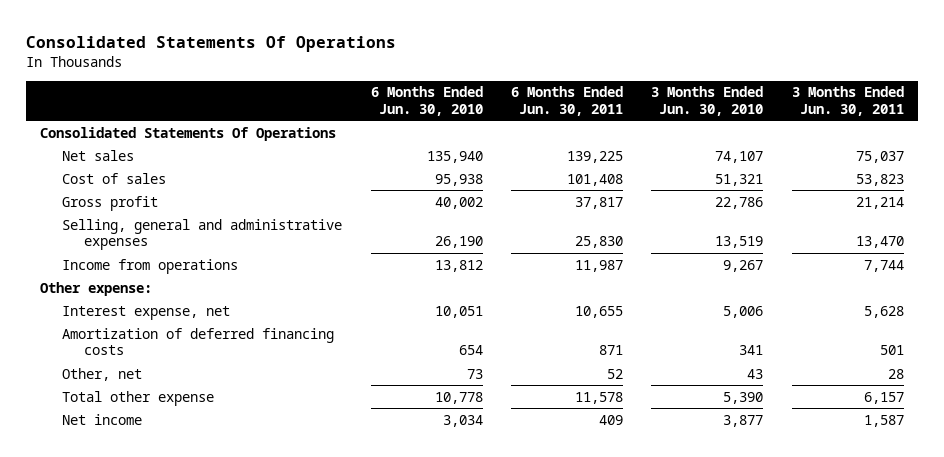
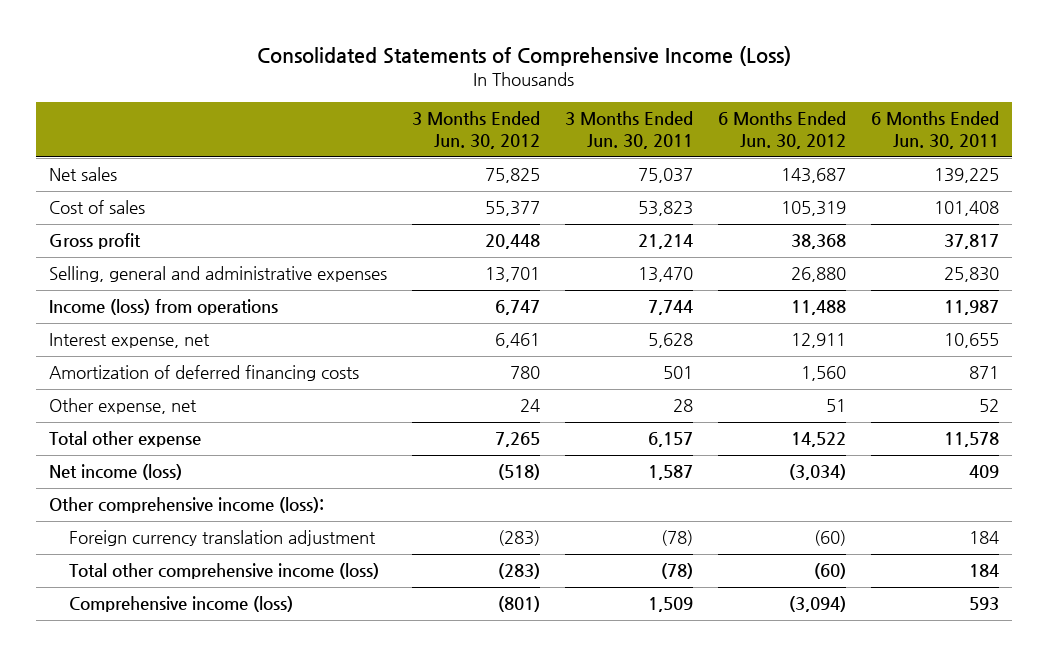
[26,35,397,52] Consolidated Statements Of Operations -> [256,46,791,67] Consolidated Statements of Comprehensive Income (Loss)
[370,86,483,116] 6 Months Ended Jun. 30, 2010 -> none
[651,86,764,116] 3 Months Ended Jun. 30, 2010 -> none
none -> [411,111,540,150] 3 Months Ended Jun. 30, 2012
none -> [717,111,846,150] 6 Months Ended Jun. 30, 2012
[40,126,337,141] Consolidated Statements Of Operations -> none
[40,281,153,296] Other expense: -> none
[62,258,239,274] Income from operations -> [48,299,278,316] Income (loss) from operations
[62,367,143,381] Other, net -> [48,398,197,415] Other expense, net
[62,413,143,425] Net income -> [48,464,182,481] Net income (loss)
none -> [48,497,324,514] Other comprehensive income (loss):
none -> [68,530,376,547] Foreign currency translation adjustment
none -> [68,563,379,580] Total other comprehensive income (loss)
none -> [68,596,293,613] Comprehensive income (loss)

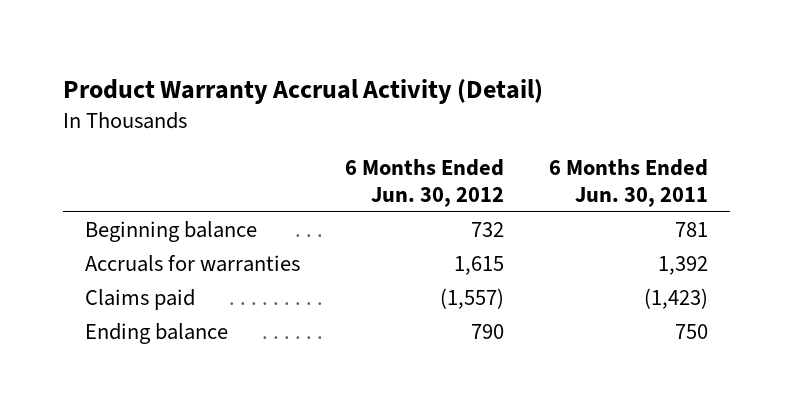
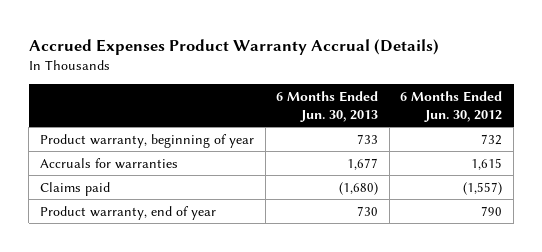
[62,78,543,104] Product Warranty Accrual Activity (Detail) -> [28,38,439,55] Accrued Expenses Product Warranty Accrual (Details)
[548,158,708,207] 6 Months Ended Jun. 30, 2011 -> none
none -> [276,90,379,123] 6 Months Ended Jun. 30, 2013
[85,221,258,243] Beginning balance -> [39,133,254,148] Product warranty, beginning of year
[85,323,229,345] Ending balance -> [39,205,216,220] Product warranty, end of year

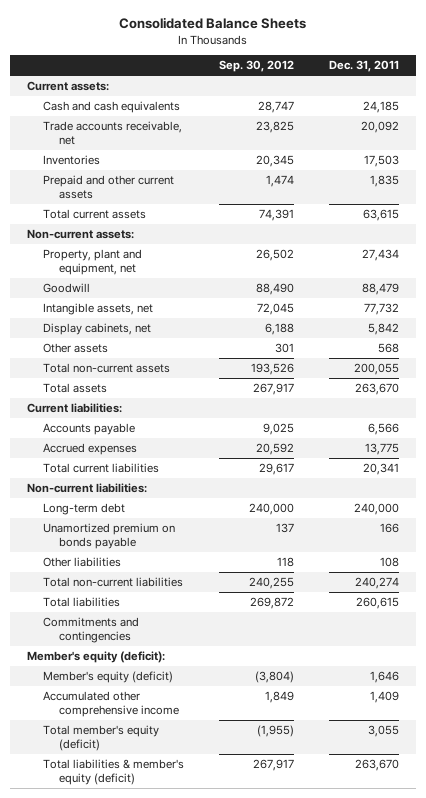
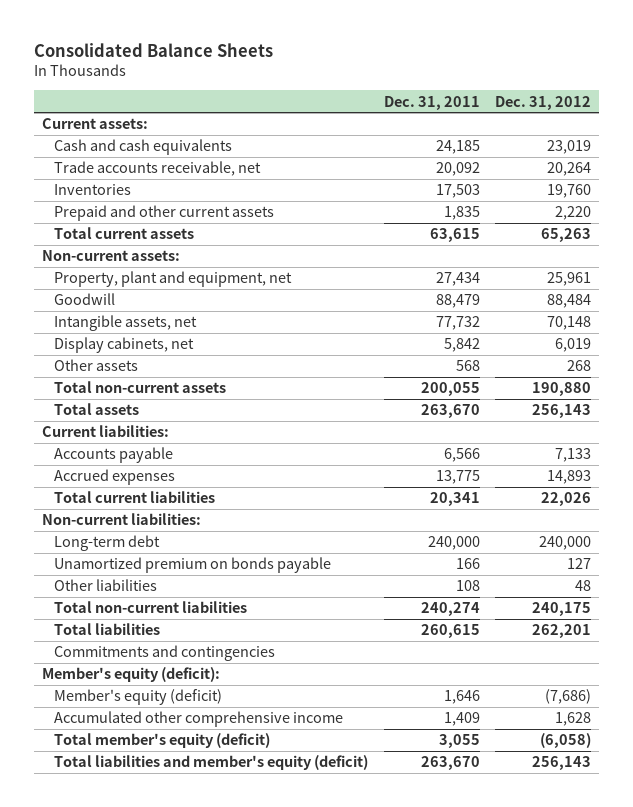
[218,60,294,73] Sep. 30, 2012 -> none
none -> [495,95,592,110] Dec. 31, 2012
[43,759,185,785] Total liabilities & member's equity (deficit) -> [54,755,369,771] Total liabilities and member's equity (deficit)

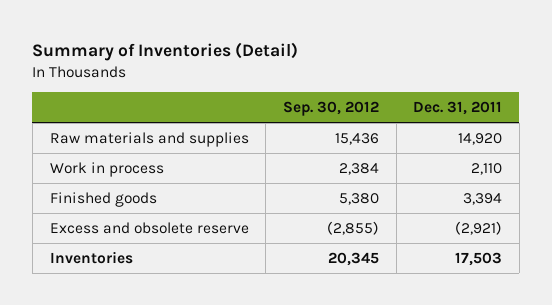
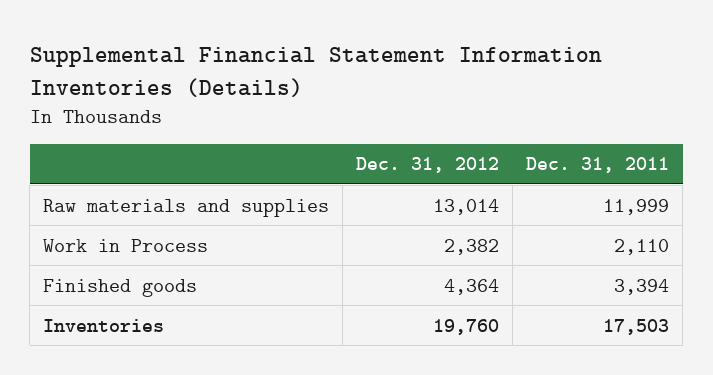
[32,42,299,62] Summary of Inventories (Detail) -> [29,47,602,97] Supplemental Financial Statement Information Inventories (Details)
[282,100,379,116] Sep. 30, 2012 -> none
none -> [356,157,500,174] Dec. 31, 2012
[458,132,503,145] 14,920 -> [603,198,670,215] 11,999
[49,161,164,177] Work in process -> [43,238,209,252] Work in Process
[49,221,249,234] Excess and obsolete reserve -> none

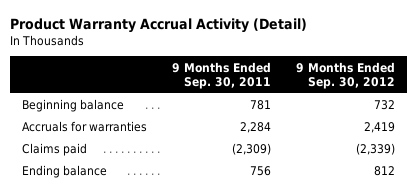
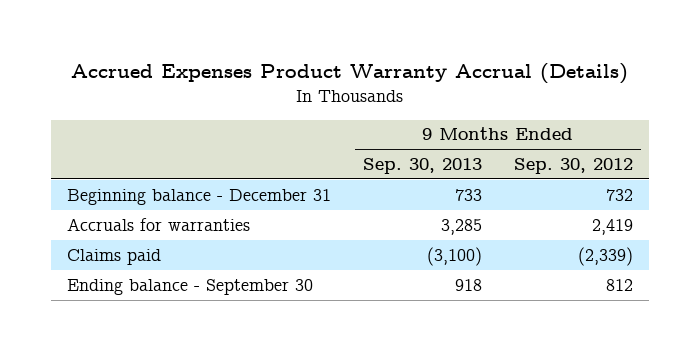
[10,17,308,33] Product Warranty Accrual Activity (Detail) -> [71,63,629,85] Accrued Expenses Product Warranty Accrual (Details)
[172,61,272,90] 9 Months Ended Sep. 30, 2011 -> none
none -> [363,158,483,175] Sep. 30, 2013
[22,99,125,113] Beginning balance -> [67,188,332,205] Beginning balance - December 31
[22,165,108,179] Ending balance -> [67,278,314,295] Ending balance - September 30

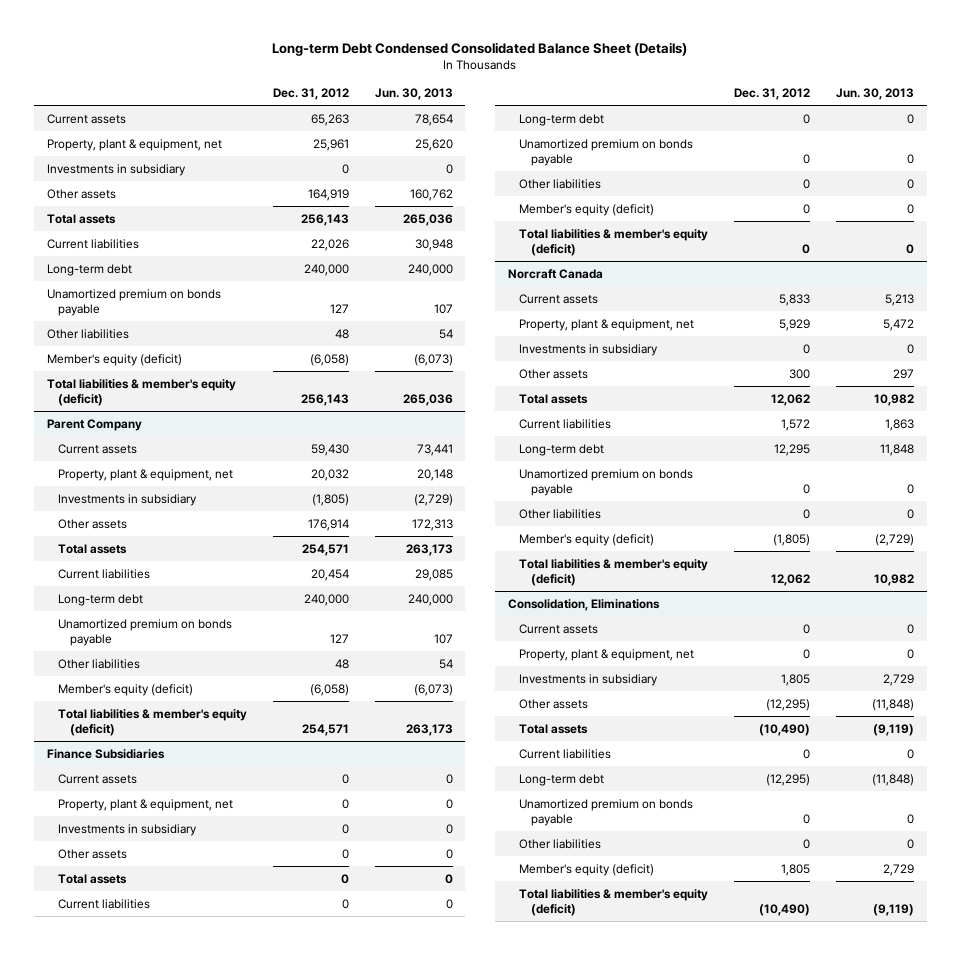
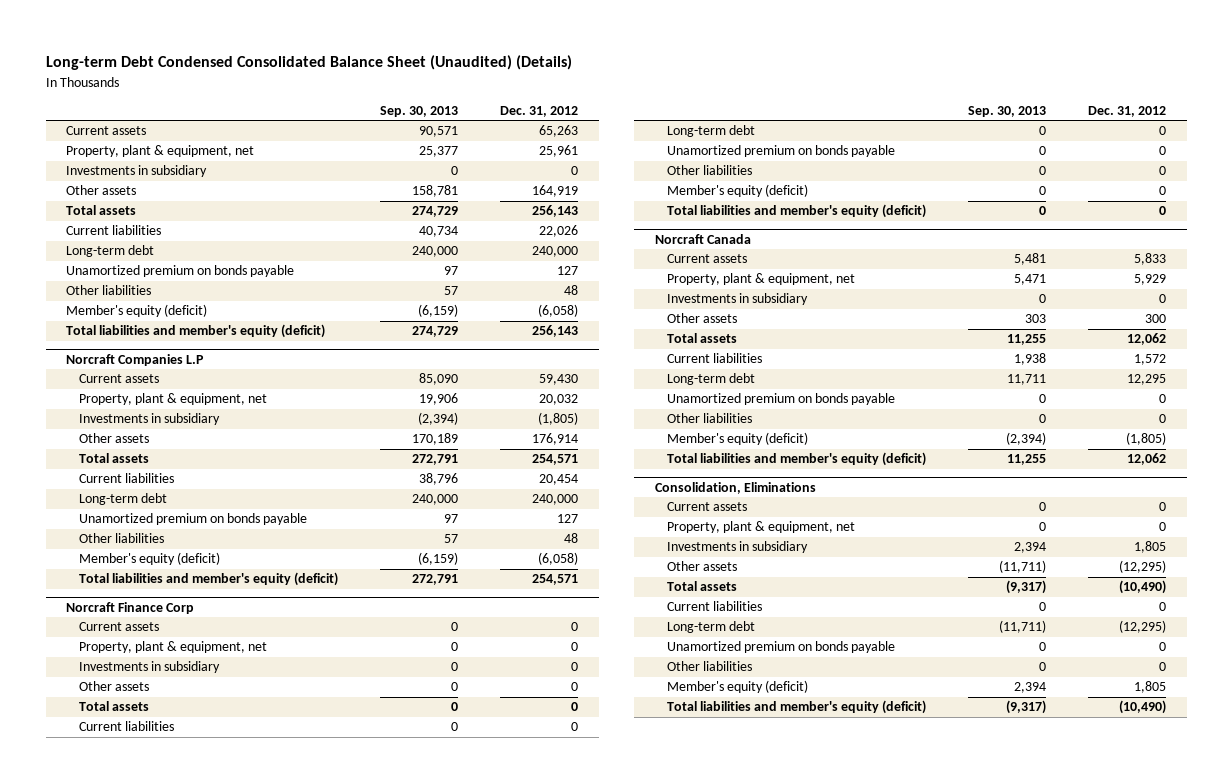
[272,41,688,56] Long-term Debt Condensed Consolidated Balance Sheet (Details) -> [45,55,572,71] Long-term Debt Condensed Consolidated Balance Sheet (Unaudited) (Details)
[374,88,453,101] Jun. 30, 2013 -> none
none -> [379,106,458,118] Sep. 30, 2013
[46,418,142,431] Parent Company -> none
[46,378,236,407] Total liabilities & member's equity (deficit) -> [66,324,326,339] Total liabilities and member's equity (deficit)
none -> [66,353,205,366] Norcraft Companies L.P
[46,748,165,759] Finance Subsidiaries -> none
[58,708,248,737] Total liabilities & member's equity (deficit) -> [79,572,339,587] Total liabilities and member's equity (deficit)
none -> [66,601,195,614] Norcraft Finance Corp
[519,228,709,257] Total liabilities & member's equity (deficit) -> [667,204,927,219] Total liabilities and member's equity (deficit)
[519,558,709,587] Total liabilities & member's equity (deficit) -> [667,452,927,467] Total liabilities and member's equity (deficit)
[519,888,709,917] Total liabilities & member's equity (deficit) -> [667,700,927,715] Total liabilities and member's equity (deficit)

